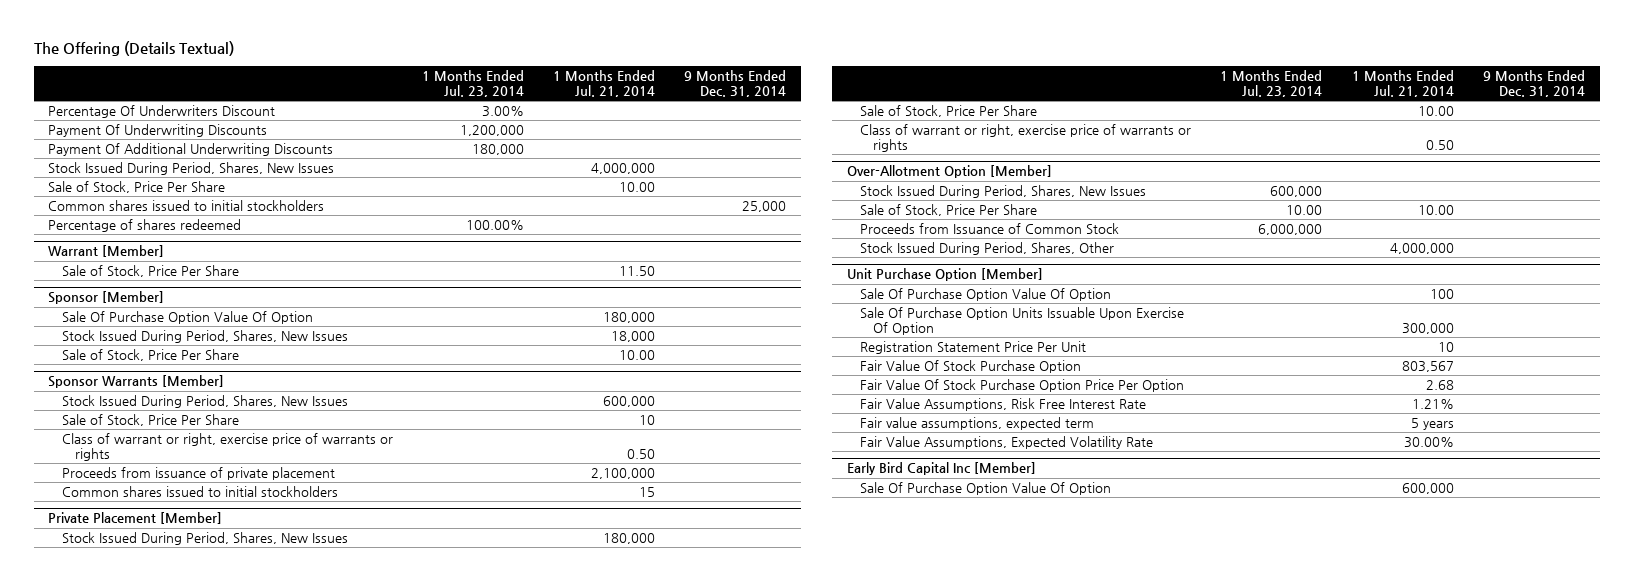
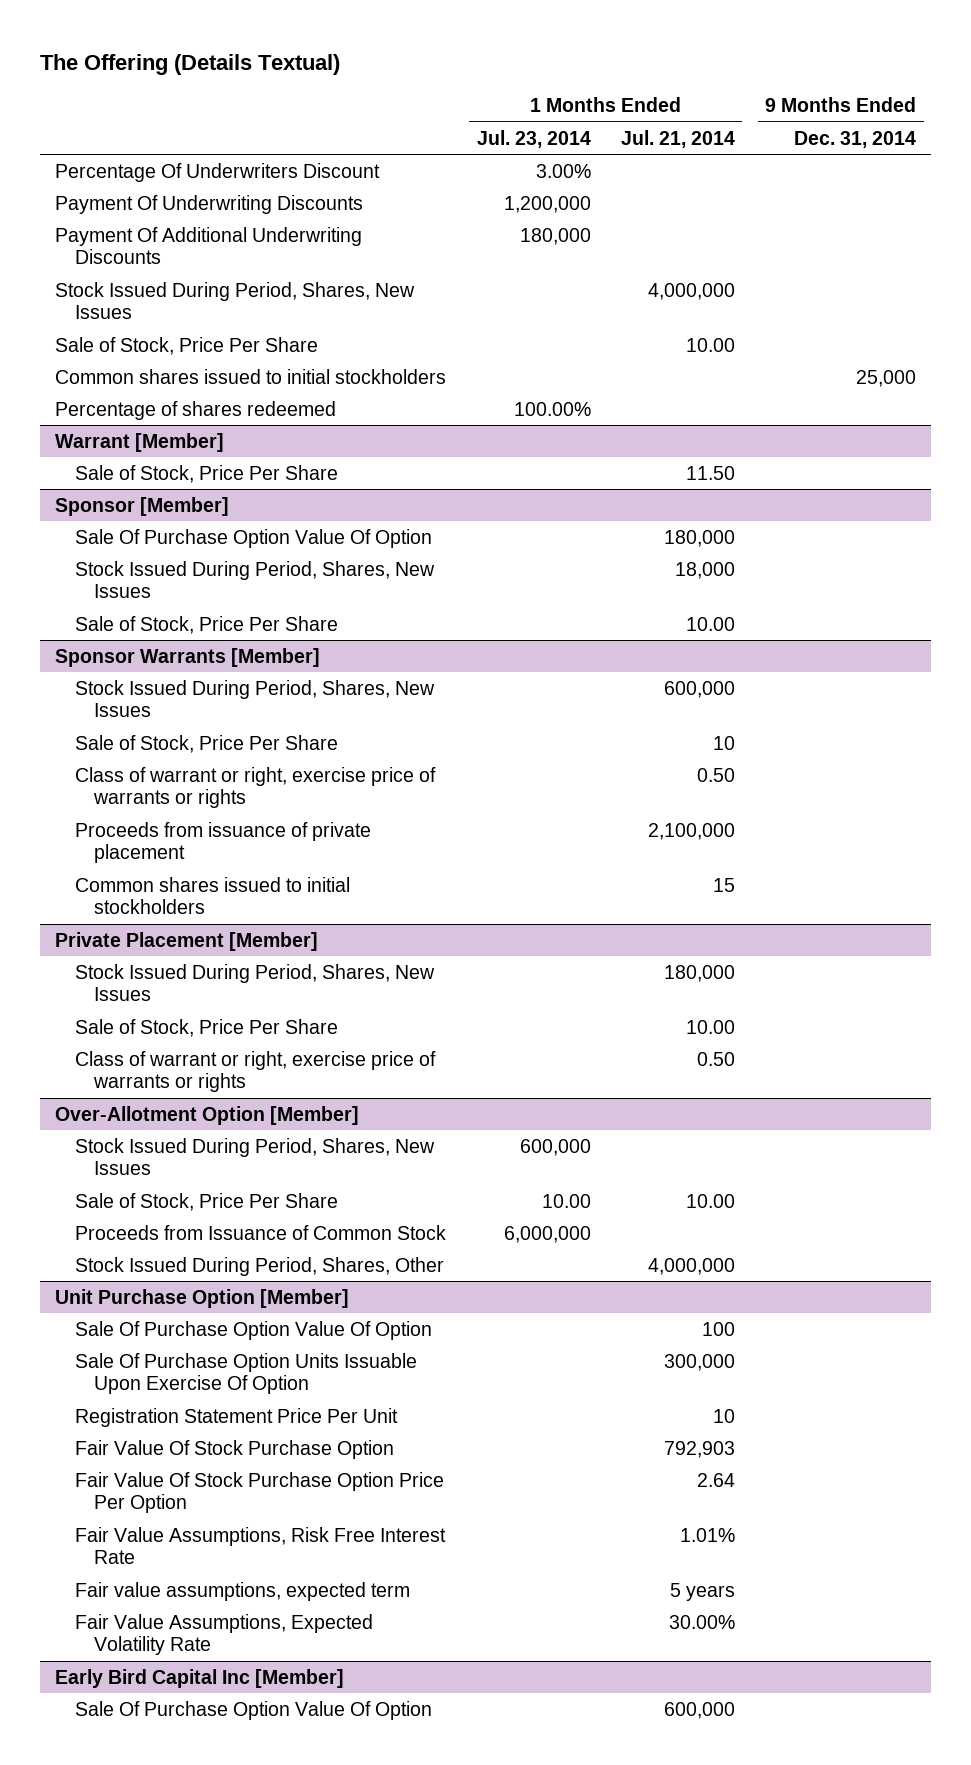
[1401,361,1454,373] 803,567 -> [663,1440,735,1458] 792,903
[1425,380,1454,391] 2.68 -> [696,1472,735,1487] 2.64
[1411,399,1454,410] 1.21% -> [679,1527,735,1542] 1.01%

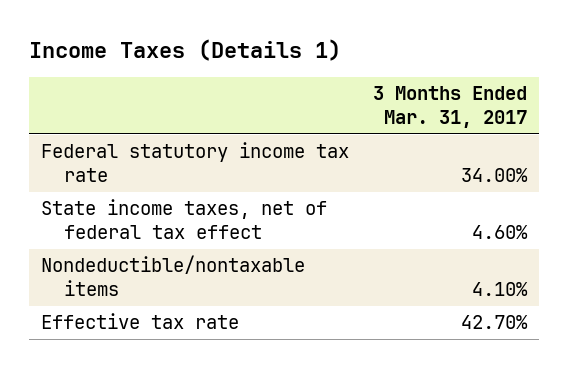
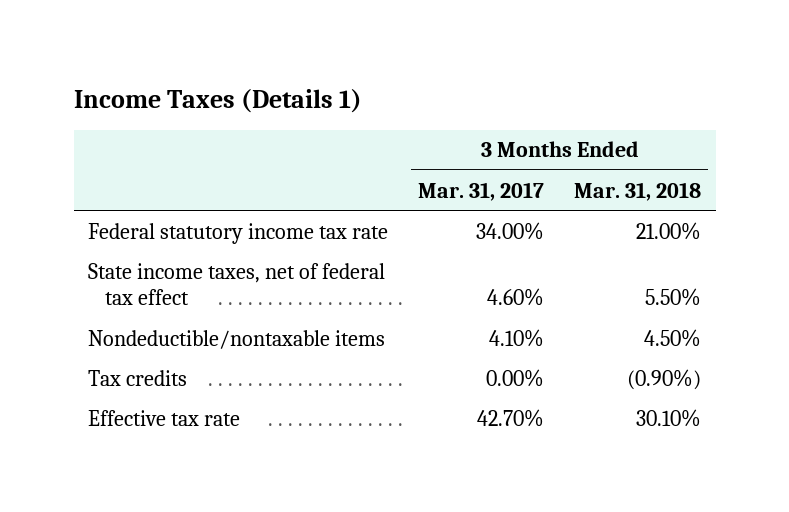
none -> [573,181,701,201] Mar. 31, 2018
none -> [88,369,188,386] Tax credits

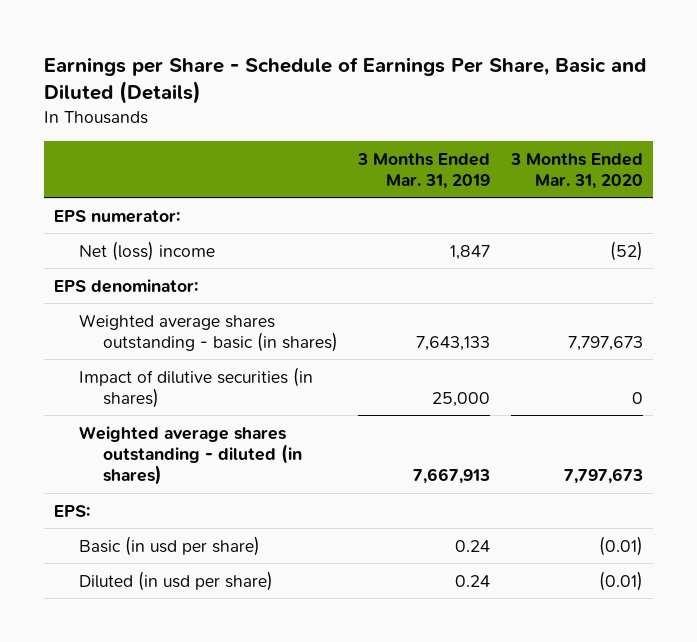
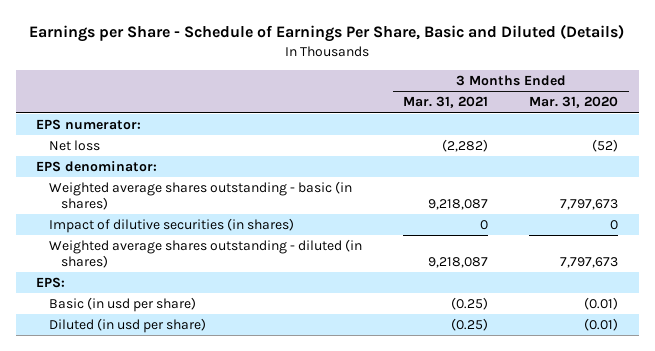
[357,152,491,189] 3 Months Ended Mar. 31, 2019 -> none
none -> [403,96,489,109] Mar. 31, 2021
[78,240,215,261] Net (loss) income -> [48,140,100,152] Net loss

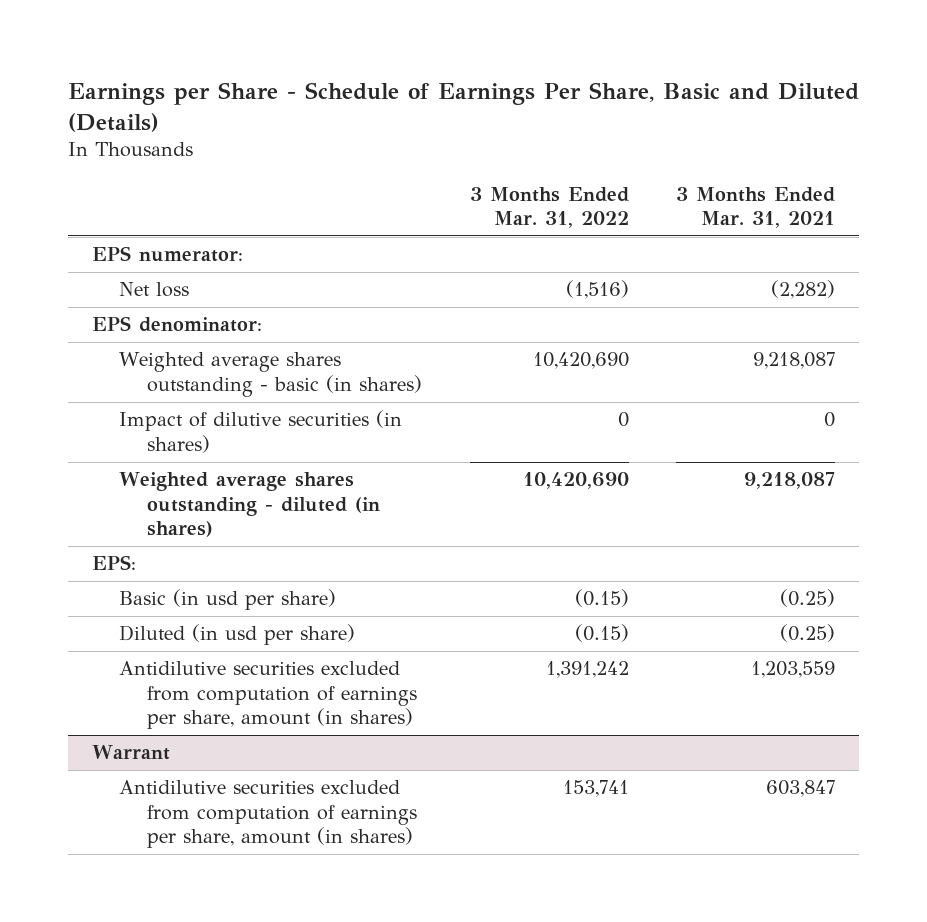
[529,96,619,109] Mar. 31, 2020 -> none
none -> [469,186,629,229] 3 Months Ended Mar. 31, 2022
none -> [119,661,418,730] Antidilutive securities excluded from computation of earnings per share, amount (in shares)
none -> [91,745,170,761] Warrant
none -> [119,780,418,849] Antidilutive securities excluded from computation of earnings per share, amount (in shares)

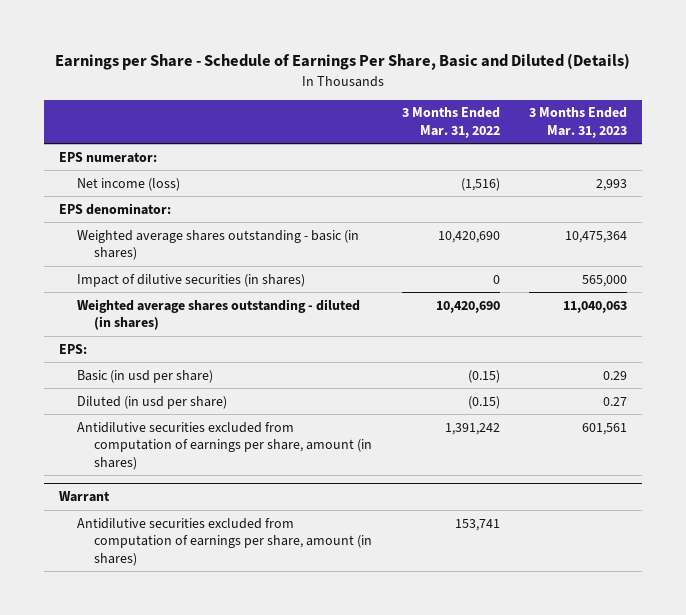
[676,186,836,229] 3 Months Ended Mar. 31, 2021 -> none
none -> [529,107,628,139] 3 Months Ended Mar. 31, 2023
[119,282,190,298] Net loss -> [76,177,180,191] Net income (loss)

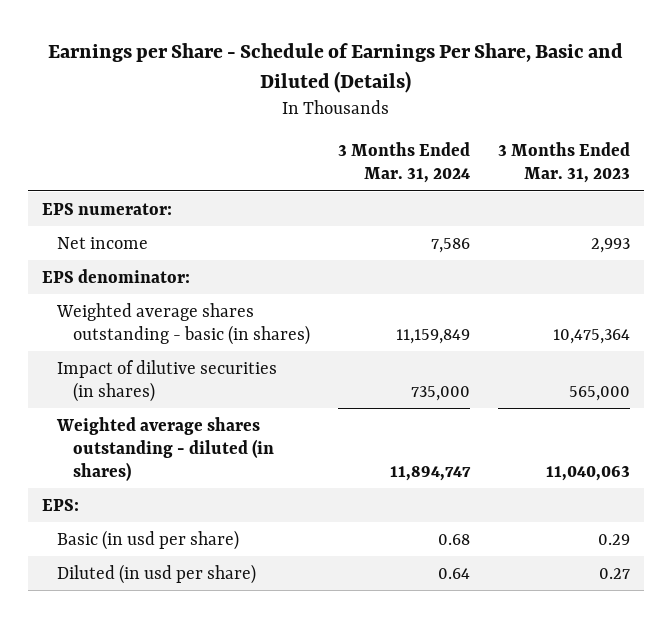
[401,107,500,139] 3 Months Ended Mar. 31, 2022 -> none
none -> [337,142,470,184] 3 Months Ended Mar. 31, 2024
[76,177,180,191] Net income (loss) -> [57,236,149,249] Net income
[76,421,373,470] Antidilutive securities excluded from computation of earnings per share, amount (in shares) -> none
[58,491,110,503] Warrant -> none
[76,517,373,566] Antidilutive securities excluded from computation of earnings per share, amount (in shares) -> none

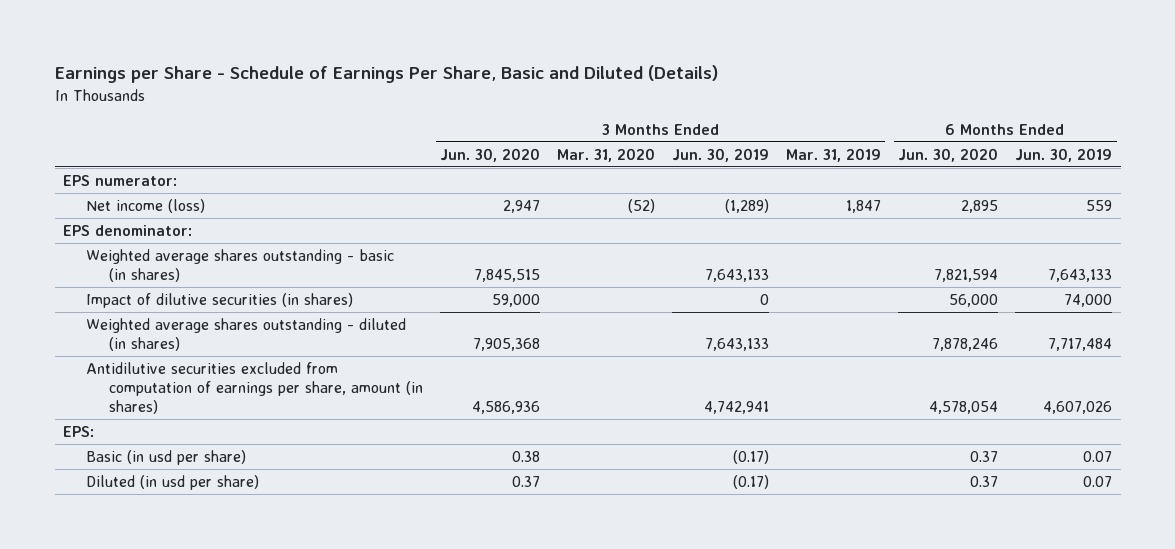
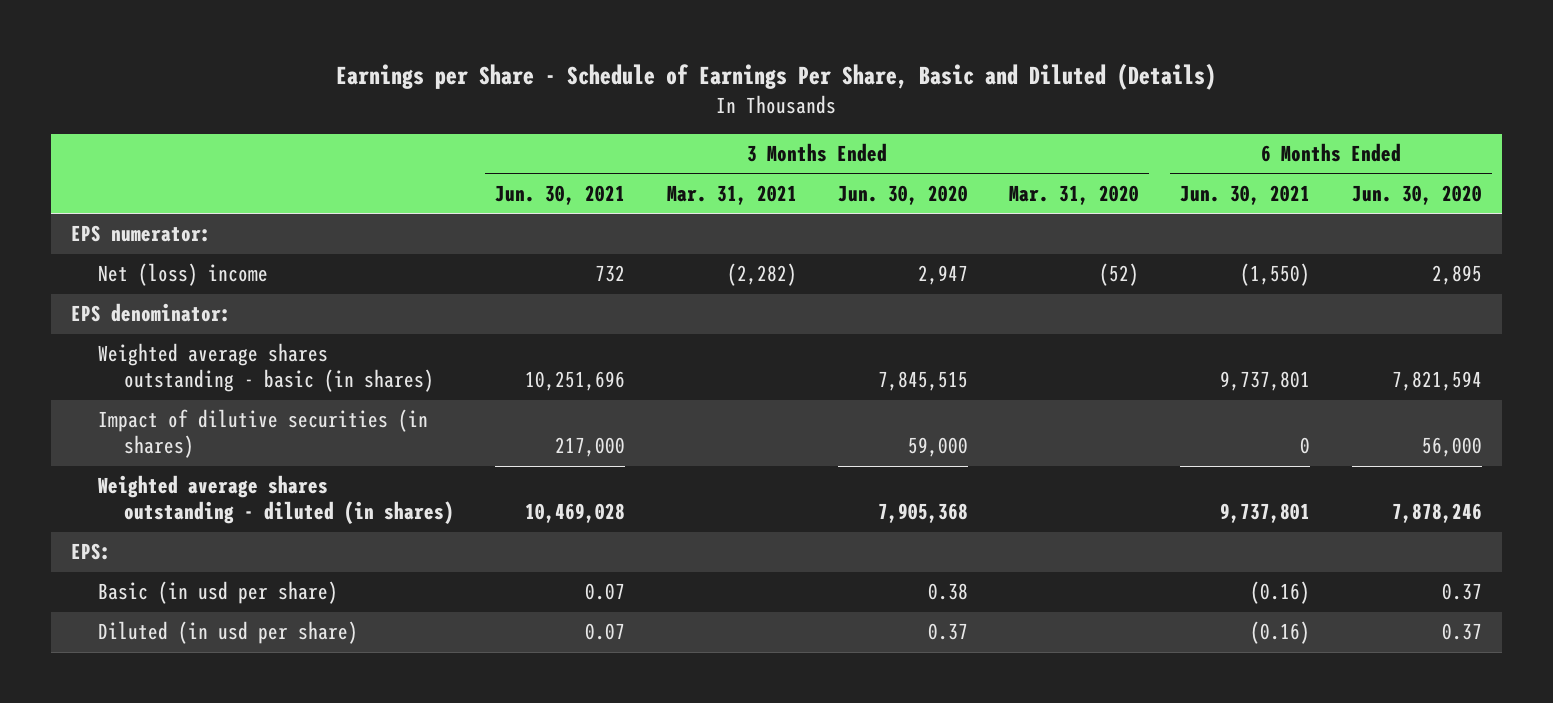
[672,147,770,162] Jun. 30, 2019 -> none
[786,147,882,162] Mar. 31, 2019 -> none
[1015,147,1113,162] Jun. 30, 2019 -> none
none -> [495,185,626,206] Jun. 30, 2021
none -> [666,185,797,206] Mar. 31, 2021
none -> [1180,185,1311,206] Jun. 30, 2021
[86,198,206,213] Net income (loss) -> [97,263,268,287] Net (loss) income
[86,361,424,415] Antidilutive securities excluded from computation of earnings per share, amount (in shares) -> none

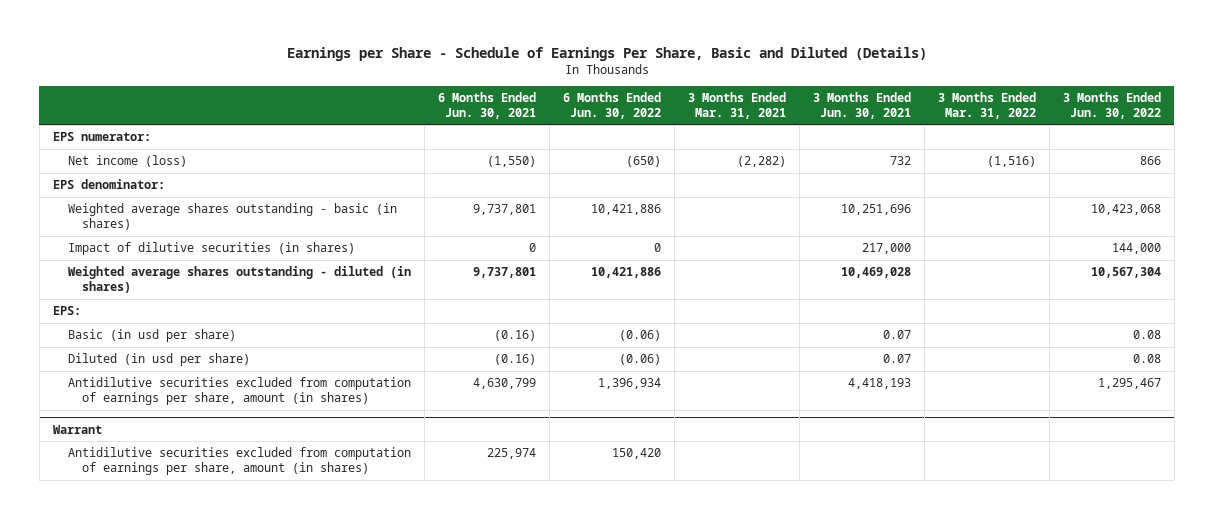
[837,185,968,206] Jun. 30, 2020 -> none
[1009,185,1140,206] Mar. 31, 2020 -> none
[1351,185,1482,206] Jun. 30, 2020 -> none
none -> [562,91,661,119] 6 Months Ended Jun. 30, 2022
none -> [937,91,1036,119] 3 Months Ended Mar. 31, 2022
none -> [1062,91,1161,119] 3 Months Ended Jun. 30, 2022
[97,263,268,287] Net (loss) income -> [67,155,187,168] Net income (loss)
none -> [67,377,411,406] Antidilutive securities excluded from computation of earnings per share, amount (in shares)
none -> [52,424,102,434] Warrant
none -> [67,447,411,476] Antidilutive securities excluded from computation of earnings per share, amount (in shares)

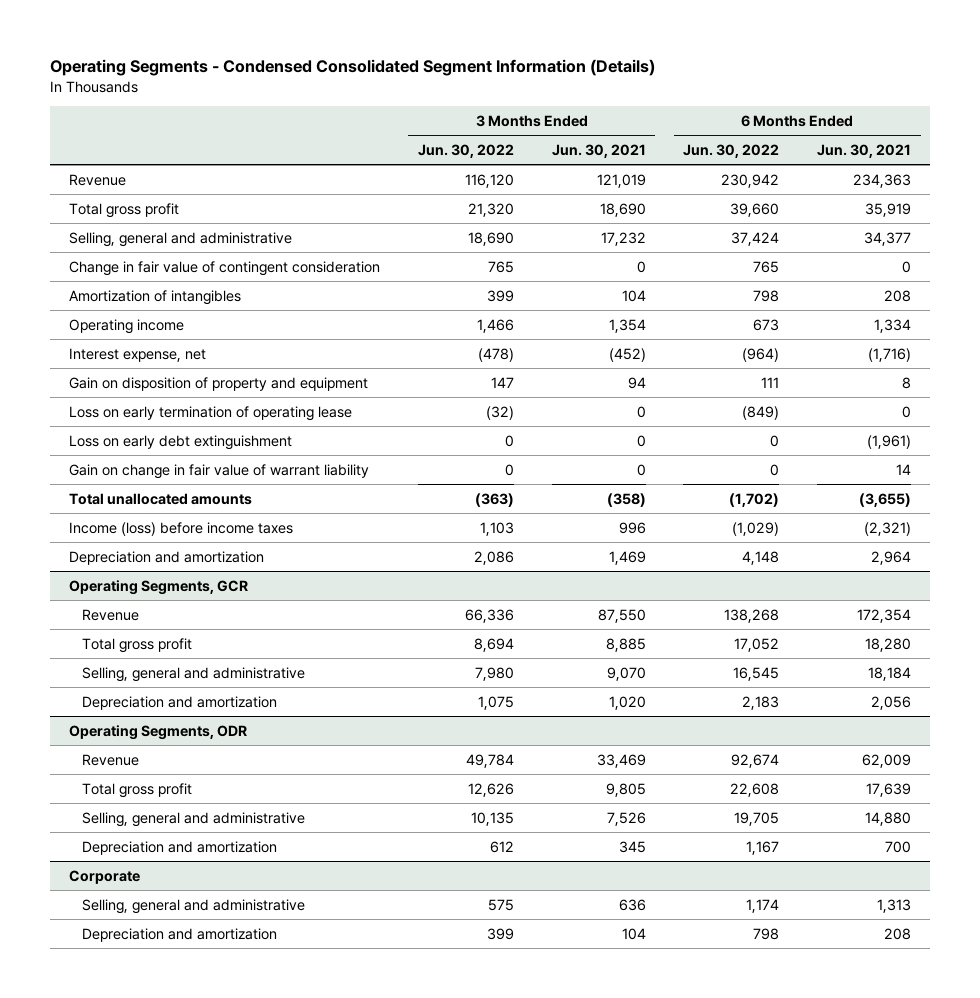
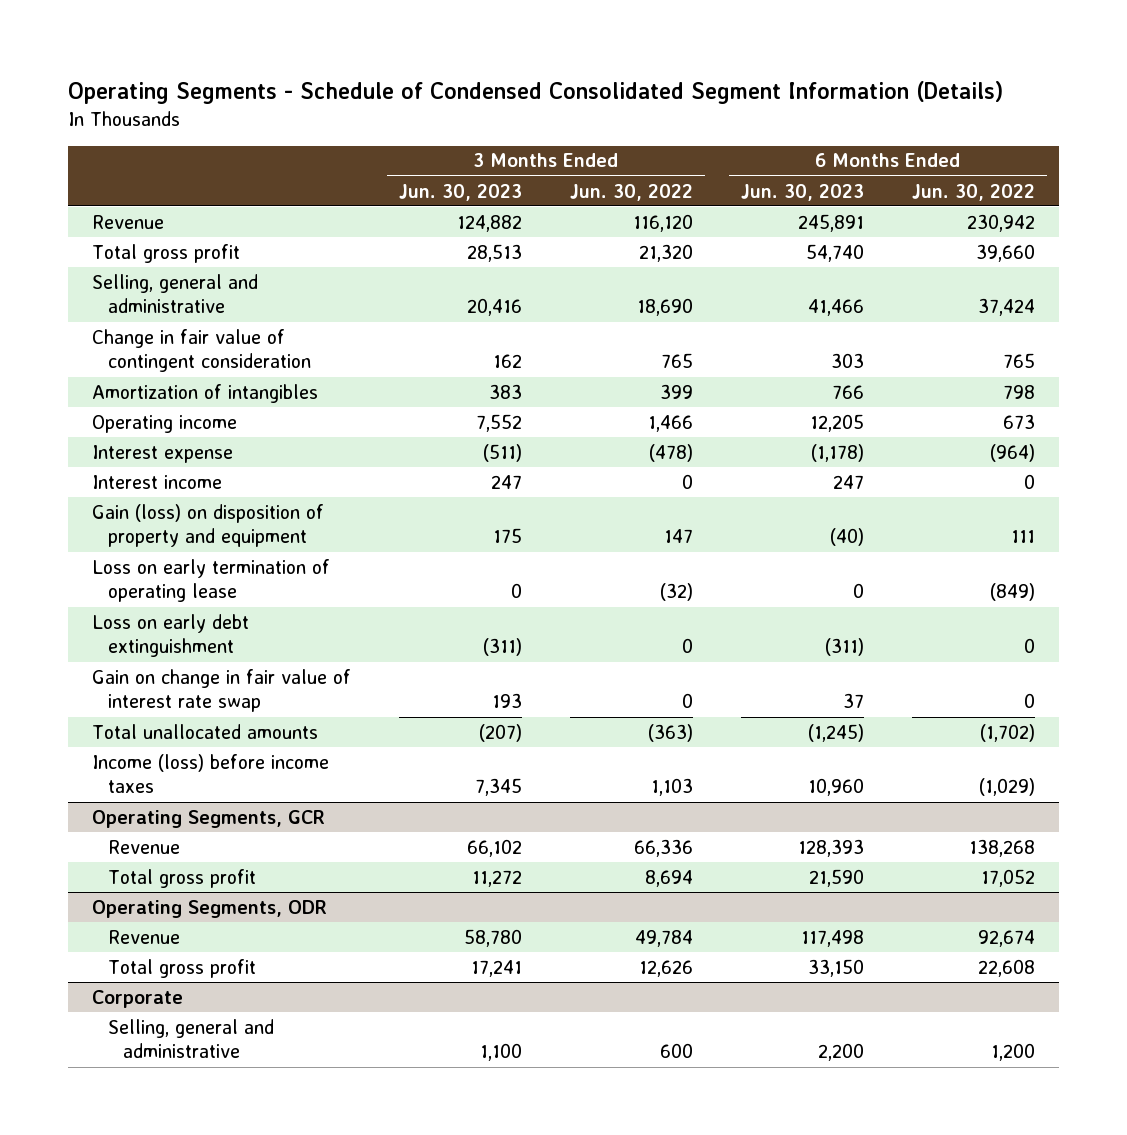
[50,59,656,77] Operating Segments - Condensed Consolidated Segment Information (Details) -> [67,80,1003,104] Operating Segments - Schedule of Condensed Consolidated Segment Information (Details)
[551,143,646,158] Jun. 30, 2021 -> none
[817,143,912,158] Jun. 30, 2021 -> none
none -> [398,183,522,201] Jun. 30, 2023
none -> [740,183,864,201] Jun. 30, 2023
[68,347,206,362] Interest expense, net -> [91,444,233,463] Interest expense
none -> [91,474,222,489] Interest income
[68,376,368,391] Gain on disposition of property and equipment -> [91,503,324,548] Gain (loss) on disposition of property and equipment
[68,463,369,479] Gain on change in fair value of warrant liability -> [91,668,351,713] Gain on change in fair value of interest rate swap
[68,550,264,565] Depreciation and amortization -> none
[82,666,306,682] Selling, general and administrative -> none
[82,695,278,710] Depreciation and amortization -> none
[82,811,306,827] Selling, general and administrative -> none
[82,840,278,855] Depreciation and amortization -> none
[82,927,278,942] Depreciation and amortization -> none
[487,898,514,911] 575 -> [659,1043,693,1059] 600
[746,898,780,913] 1,174 -> [990,1043,1035,1062] 1,200

